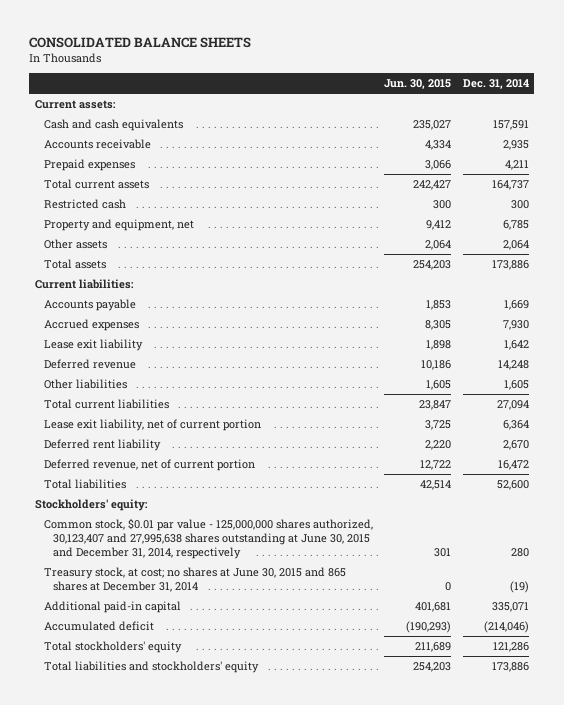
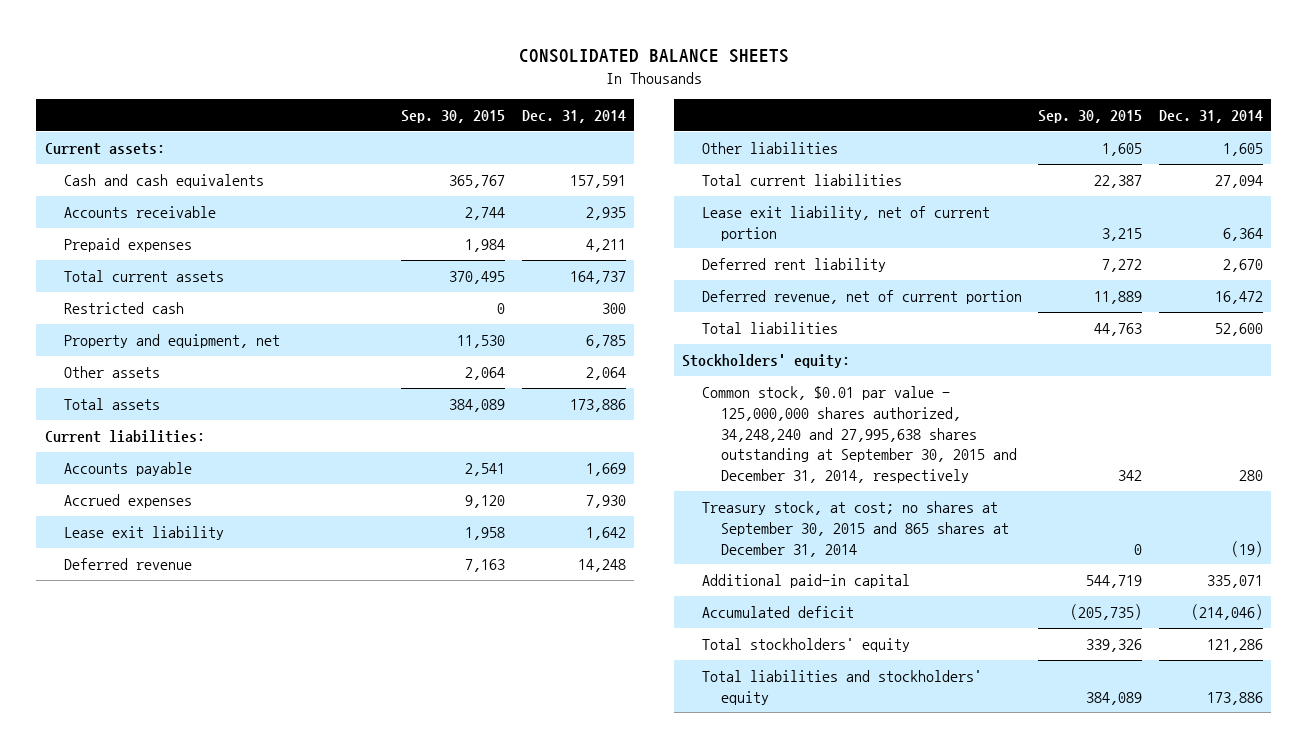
[384,79,452,90] Jun. 30, 2015 -> none
none -> [400,110,505,124] Sep. 30, 2015
[44,518,374,559] Common stock, $0.01 par value - 125,000,000 shares authorized, 30,123,407 and 27,995,638 shares outstanding at June 30, 2015 and December 31, 2014, respectively -> [701,385,1018,484] Common stock, $0.01 par value - 125,000,000 shares authorized, 34,248,240 and 27,995,638 shares outstanding at September 30, 2015 and December 31, 2014, respectively
[44,567,347,592] Treasury stock, at cost; no shares at June 30, 2015 and 865 shares at December 31, 2014 -> [701,500,1010,557] Treasury stock, at cost; no shares at September 30, 2015 and 865 shares at December 31, 2014

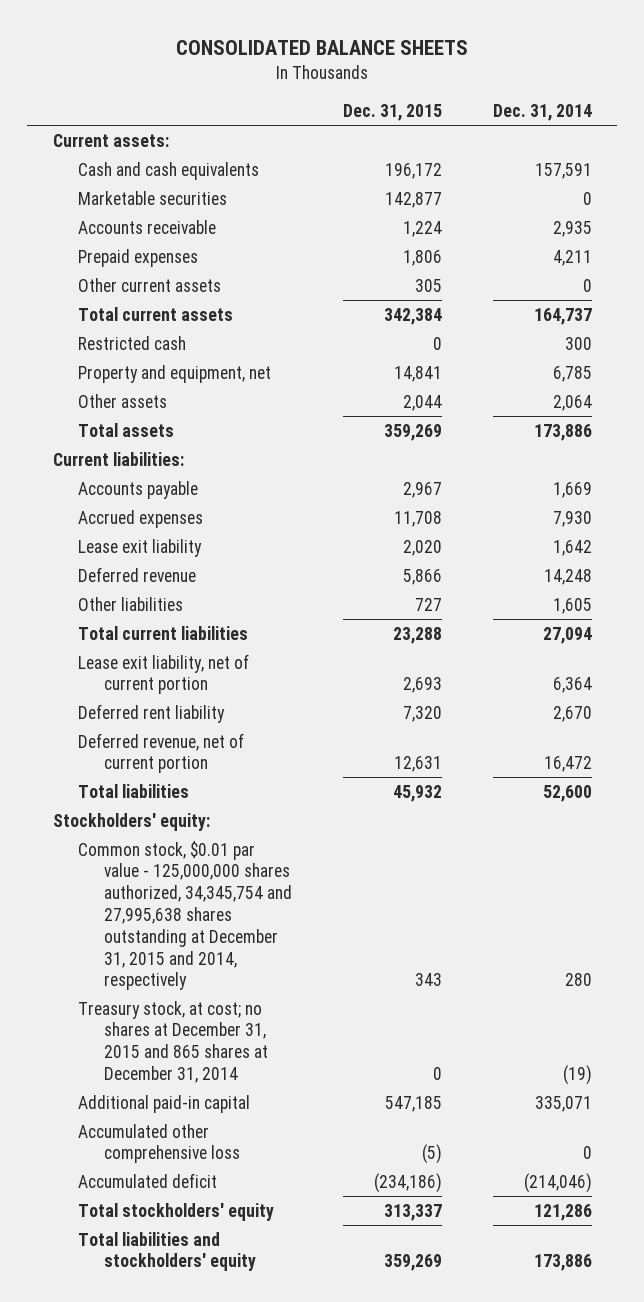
[400,110,505,124] Sep. 30, 2015 -> none
none -> [342,104,442,122] Dec. 31, 2015
none -> [78,190,228,205] Marketable securities
none -> [78,277,222,292] Other current assets
[701,385,1018,484] Common stock, $0.01 par value - 125,000,000 shares authorized, 34,248,240 and 27,995,638 shares outstanding at September 30, 2015 and December 31, 2014, respectively -> [78,840,293,991] Common stock, $0.01 par value - 125,000,000 shares authorized, 34,345,754 and 27,995,638 shares outstanding at December 31, 2015 and 2014, respectively
[701,500,1010,557] Treasury stock, at cost; no shares at September 30, 2015 and 865 shares at December 31, 2014 -> [78,1000,269,1083] Treasury stock, at cost; no shares at December 31, 2015 and 865 shares at December 31, 2014
none -> [78,1123,241,1164] Accumulated other comprehensive loss

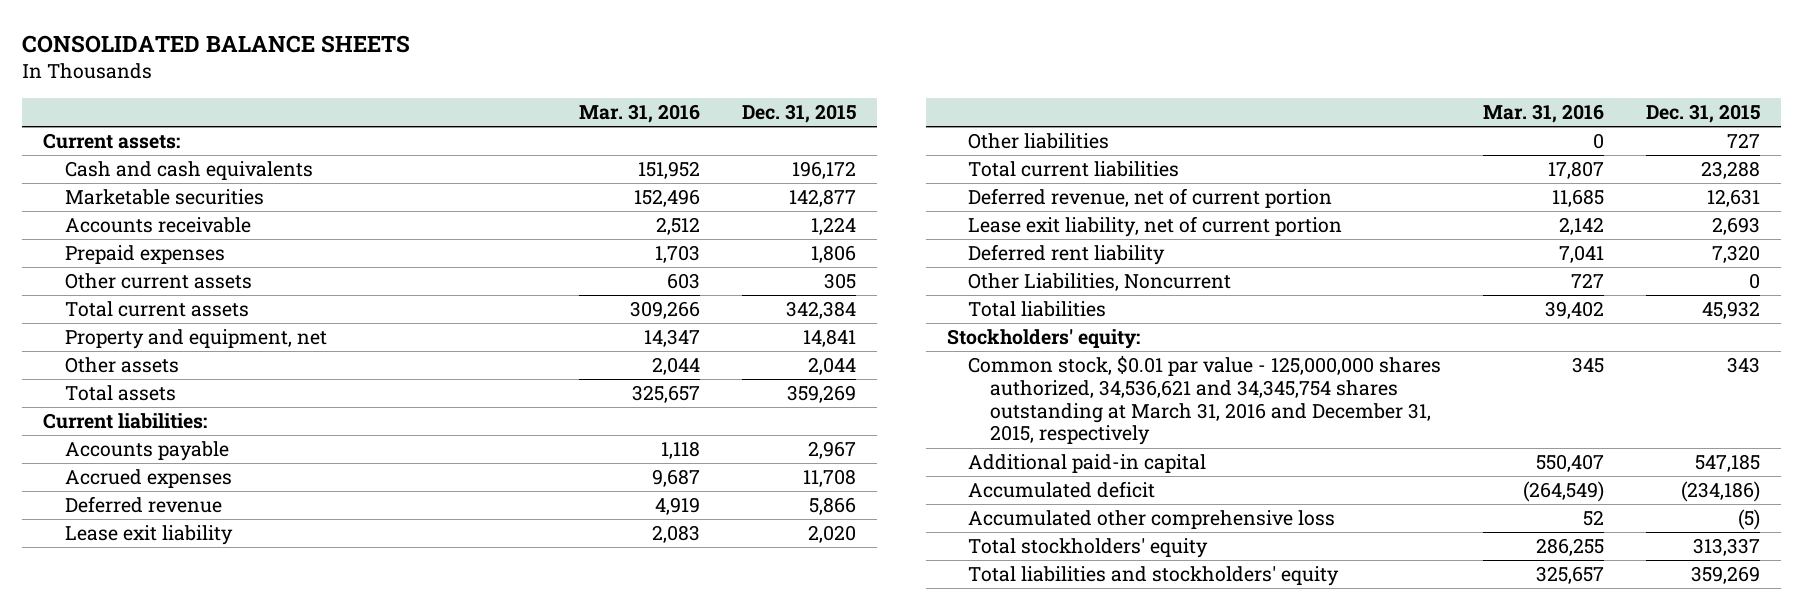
[492,104,592,122] Dec. 31, 2014 -> none
none -> [579,103,701,123] Mar. 31, 2016
[78,335,187,350] Restricted cash -> none
[78,538,203,557] Lease exit liability -> [64,525,233,546] Lease exit liability
[78,732,245,774] Deferred revenue, net of current portion -> [968,188,1333,209] Deferred revenue, net of current portion
none -> [968,273,1232,292] Other Liabilities, Noncurrent
[78,1000,269,1083] Treasury stock, at cost; no shares at December 31, 2015 and 865 shares at December 31, 2014 -> none
[78,840,293,991] Common stock, $0.01 par value - 125,000,000 shares authorized, 34,345,754 and 27,995,638 shares outstanding at December 31, 2015 and 2014, respectively -> [968,355,1442,446] Common stock, $0.01 par value - 125,000,000 shares authorized, 34,536,621 and 34,345,754 shares outstanding at March 31, 2016 and December 31, 2015, respectively
[78,1123,241,1164] Accumulated other comprehensive loss -> [968,510,1336,530] Accumulated other comprehensive loss

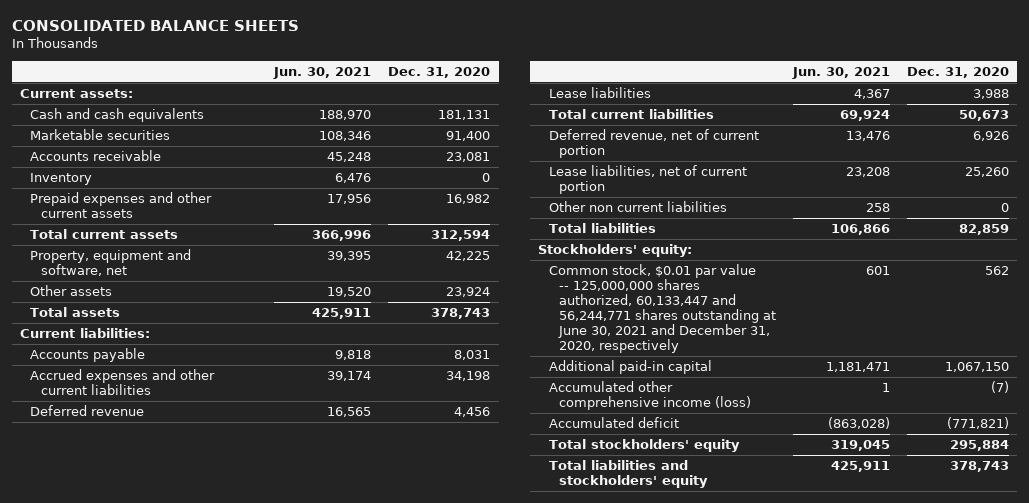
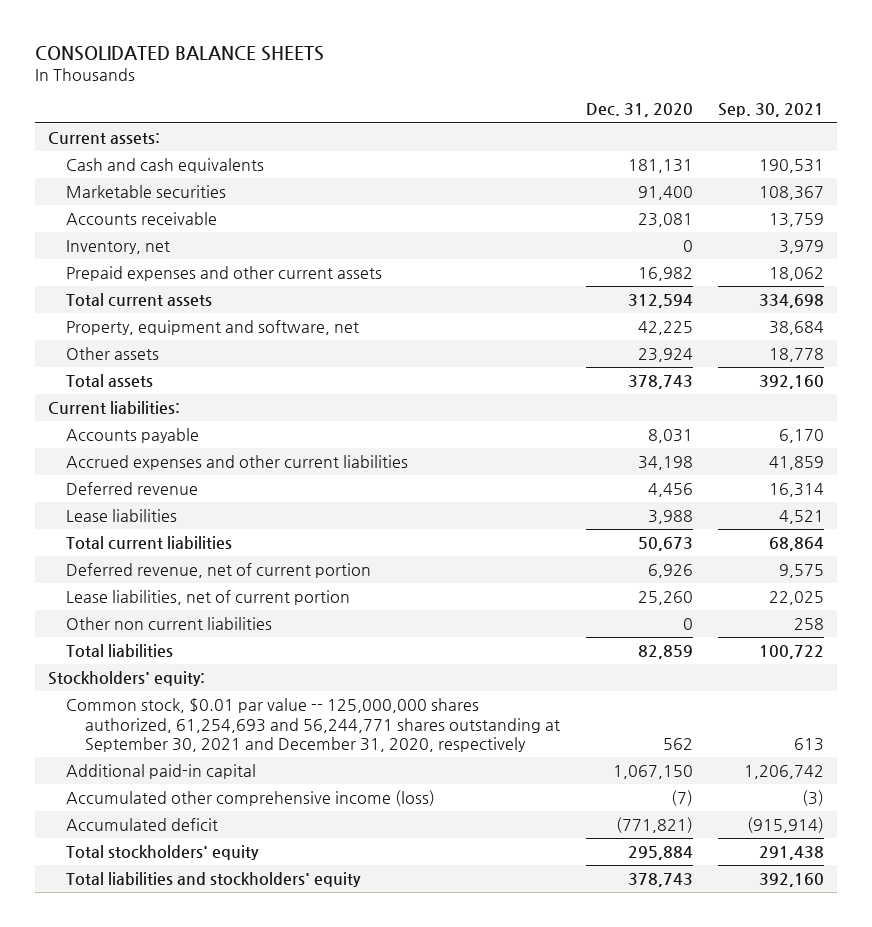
[273,66,372,79] Jun. 30, 2021 -> none
none -> [718,103,825,118] Sep. 30, 2021
[30,172,93,185] Inventory -> [66,240,171,255] Inventory, net
[548,263,777,353] Common stock, $0.01 par value -- 125,000,000 shares authorized, 60,133,447 and 56,244,771 shares outstanding at June 30, 2021 and December 31, 2020, respectively -> [66,698,561,753] Common stock, $0.01 par value -- 125,000,000 shares authorized, 61,254,693 and 56,244,771 shares outstanding at September 30, 2021 and December 31, 2020, respectively

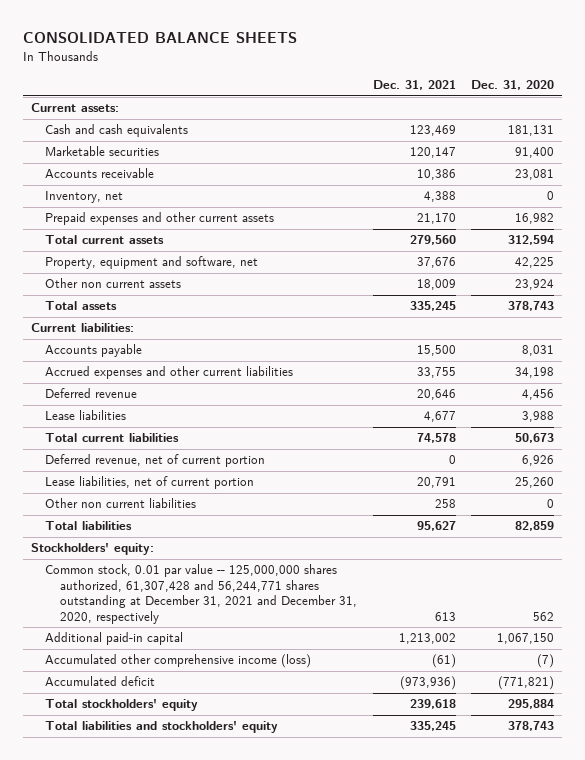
[718,103,825,118] Sep. 30, 2021 -> none
none -> [372,80,456,91] Dec. 31, 2021
[66,347,160,361] Other assets -> [45,278,182,289] Other non current assets
[66,698,561,753] Common stock, $0.01 par value -- 125,000,000 shares authorized, 61,254,693 and 56,244,771 shares outstanding at September 30, 2021 and December 31, 2020, respectively -> [45,564,358,624] Common stock, 0.01 par value -- 125,000,000 shares authorized, 61,307,428 and 56,244,771 shares outstanding at December 31, 2021 and December 31, 2020, respectively

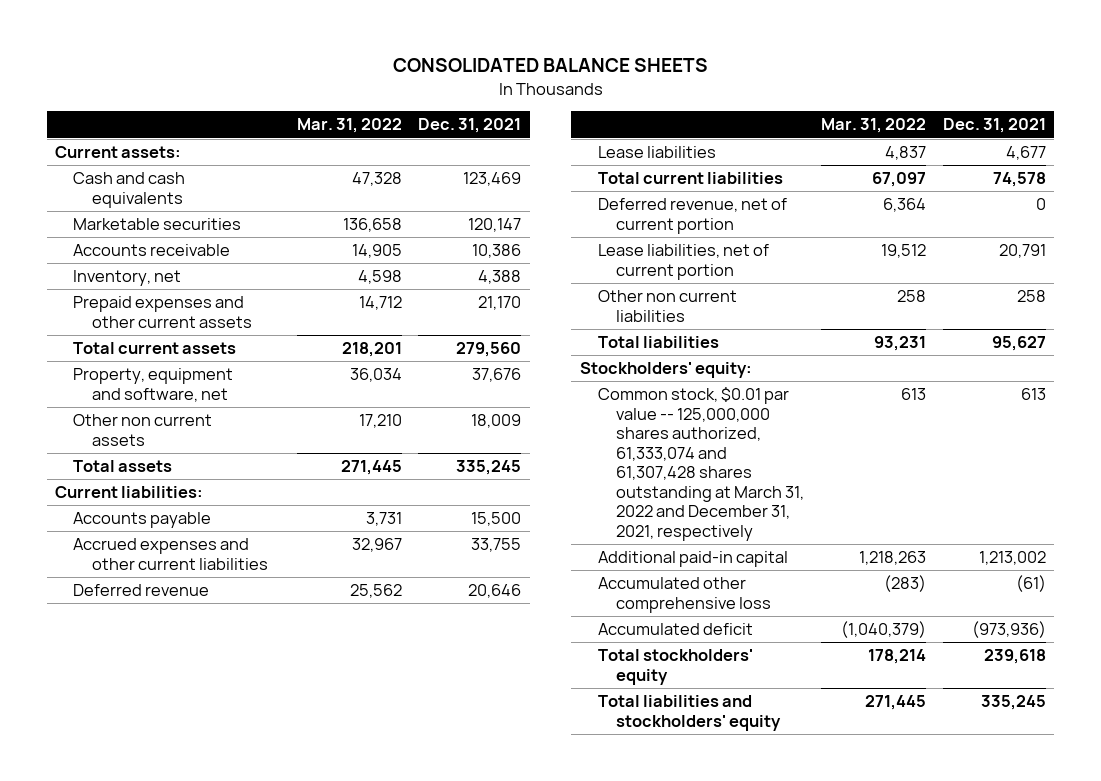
[471,80,555,91] Dec. 31, 2020 -> none
none -> [296,118,402,134] Mar. 31, 2022
[45,564,358,624] Common stock, 0.01 par value -- 125,000,000 shares authorized, 61,307,428 and 56,244,771 shares outstanding at December 31, 2021 and December 31, 2020, respectively -> [597,387,805,541] Common stock, $0.01 par value -- 125,000,000 shares authorized, 61,333,074 and 61,307,428 shares outstanding at March 31, 2022 and December 31, 2021, respectively
[45,654,312,669] Accumulated other comprehensive income (loss) -> [597,577,772,613] Accumulated other comprehensive loss

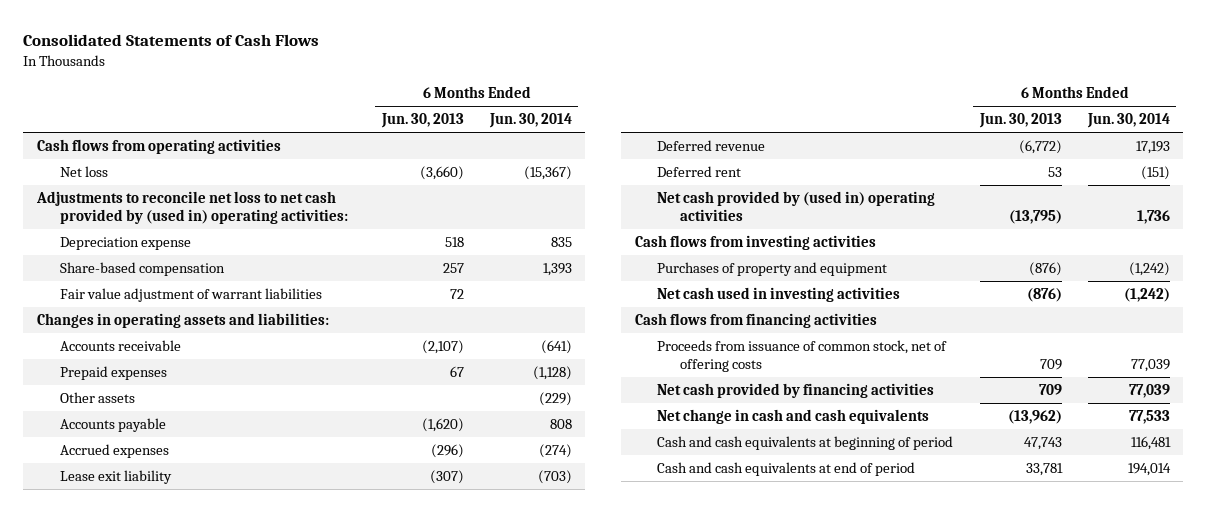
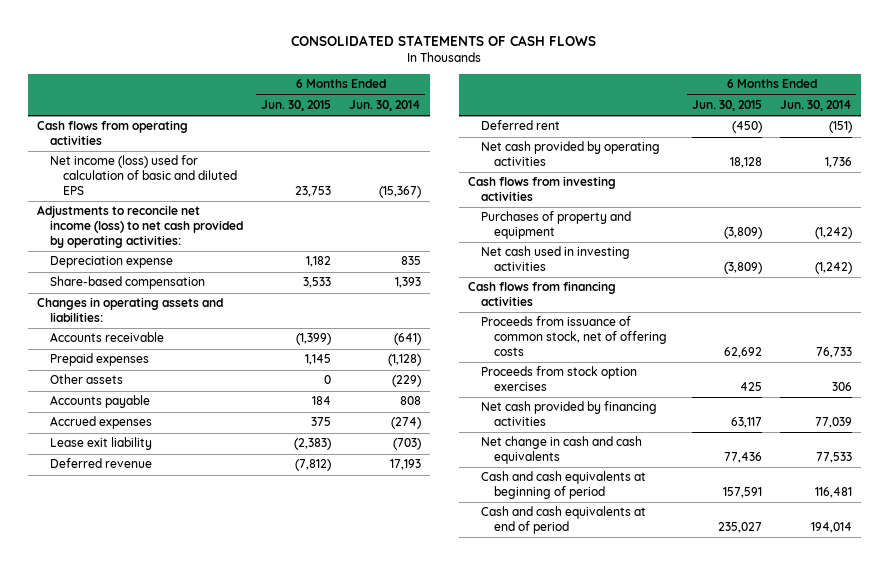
[23,34,320,47] Consolidated Statements of Cash Flows -> [291,35,597,47] CONSOLIDATED STATEMENTS OF CASH FLOWS
[380,113,464,129] Jun. 30, 2013 -> none
none -> [260,99,331,111] Jun. 30, 2015
[59,165,108,177] Net loss -> [49,155,237,195] Net income (loss) used for calculation of basic and diluted EPS
[35,190,348,225] Adjustments to reconcile net loss to net cash provided by (used in) operating activities: -> [36,205,243,248] Adjustments to reconcile net income (loss) to net cash provided by operating activities:
[59,287,322,302] Fair value adjustment of warrant liabilities -> none
[657,190,936,222] Net cash provided by (used in) operating activities -> [481,141,661,166] Net cash provided by operating activities
[1130,359,1170,373] 77,039 -> [815,346,852,358] 76,733
none -> [481,366,638,391] Proceeds from stock option exercises

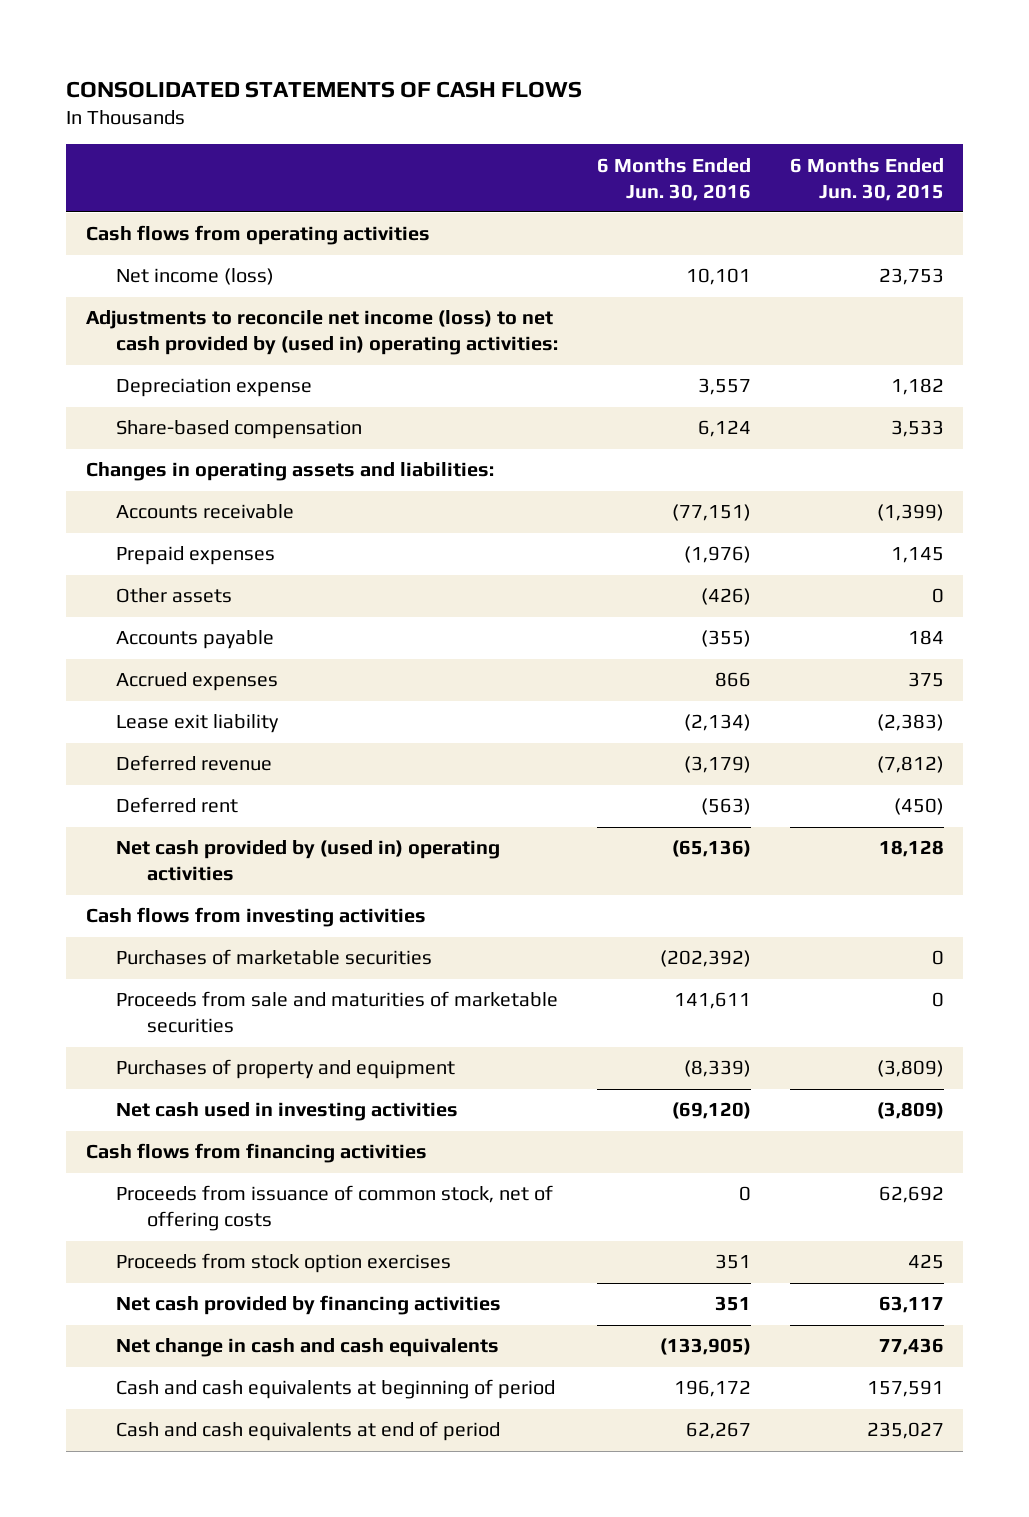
[348,99,421,111] Jun. 30, 2014 -> none
none -> [597,157,752,201] 6 Months Ended Jun. 30, 2016
[49,155,237,195] Net income (loss) used for calculation of basic and diluted EPS -> [116,268,275,286] Net income (loss)
[36,205,243,248] Adjustments to reconcile net income (loss) to net cash provided by operating activities: -> [85,310,559,356] Adjustments to reconcile net income (loss) to net cash provided by (used in) operating activities:
[481,141,661,166] Net cash provided by operating activities -> [116,840,501,882] Net cash provided by (used in) operating activities
none -> [116,949,433,966] Purchases of marketable securities
none -> [116,991,559,1034] Proceeds from sale and maturities of marketable securities

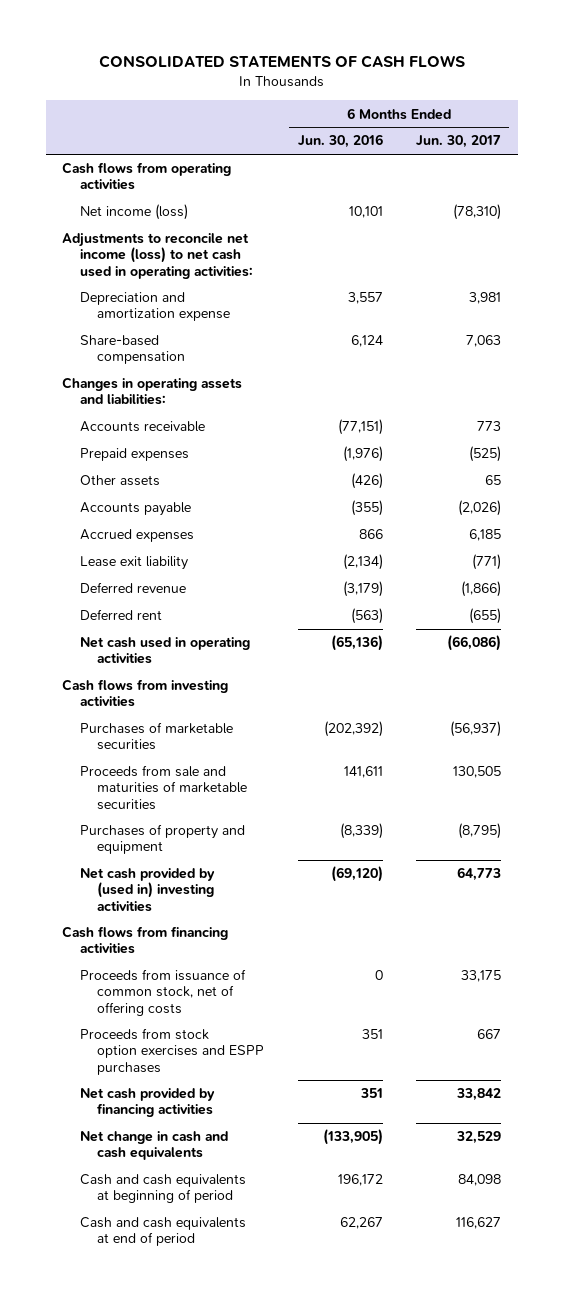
[789,157,944,201] 6 Months Ended Jun. 30, 2015 -> none
none -> [415,135,501,149] Jun. 30, 2017
[85,310,559,356] Adjustments to reconcile net income (loss) to net cash provided by (used in) operating activities: -> [62,233,253,279] Adjustments to reconcile net income (loss) to net cash used in operating activities:
[116,378,313,398] Depreciation expense -> [79,292,231,322] Depreciation and amortization expense
[116,840,501,882] Net cash provided by (used in) operating activities -> [79,637,250,665] Net cash used in operating activities
[116,1102,459,1122] Net cash used in investing activities -> [79,868,215,912] Net cash provided by (used in) investing activities
[116,1253,452,1274] Proceeds from stock option exercises -> [79,1028,265,1075] Proceeds from stock option exercises and ESPP purchases

